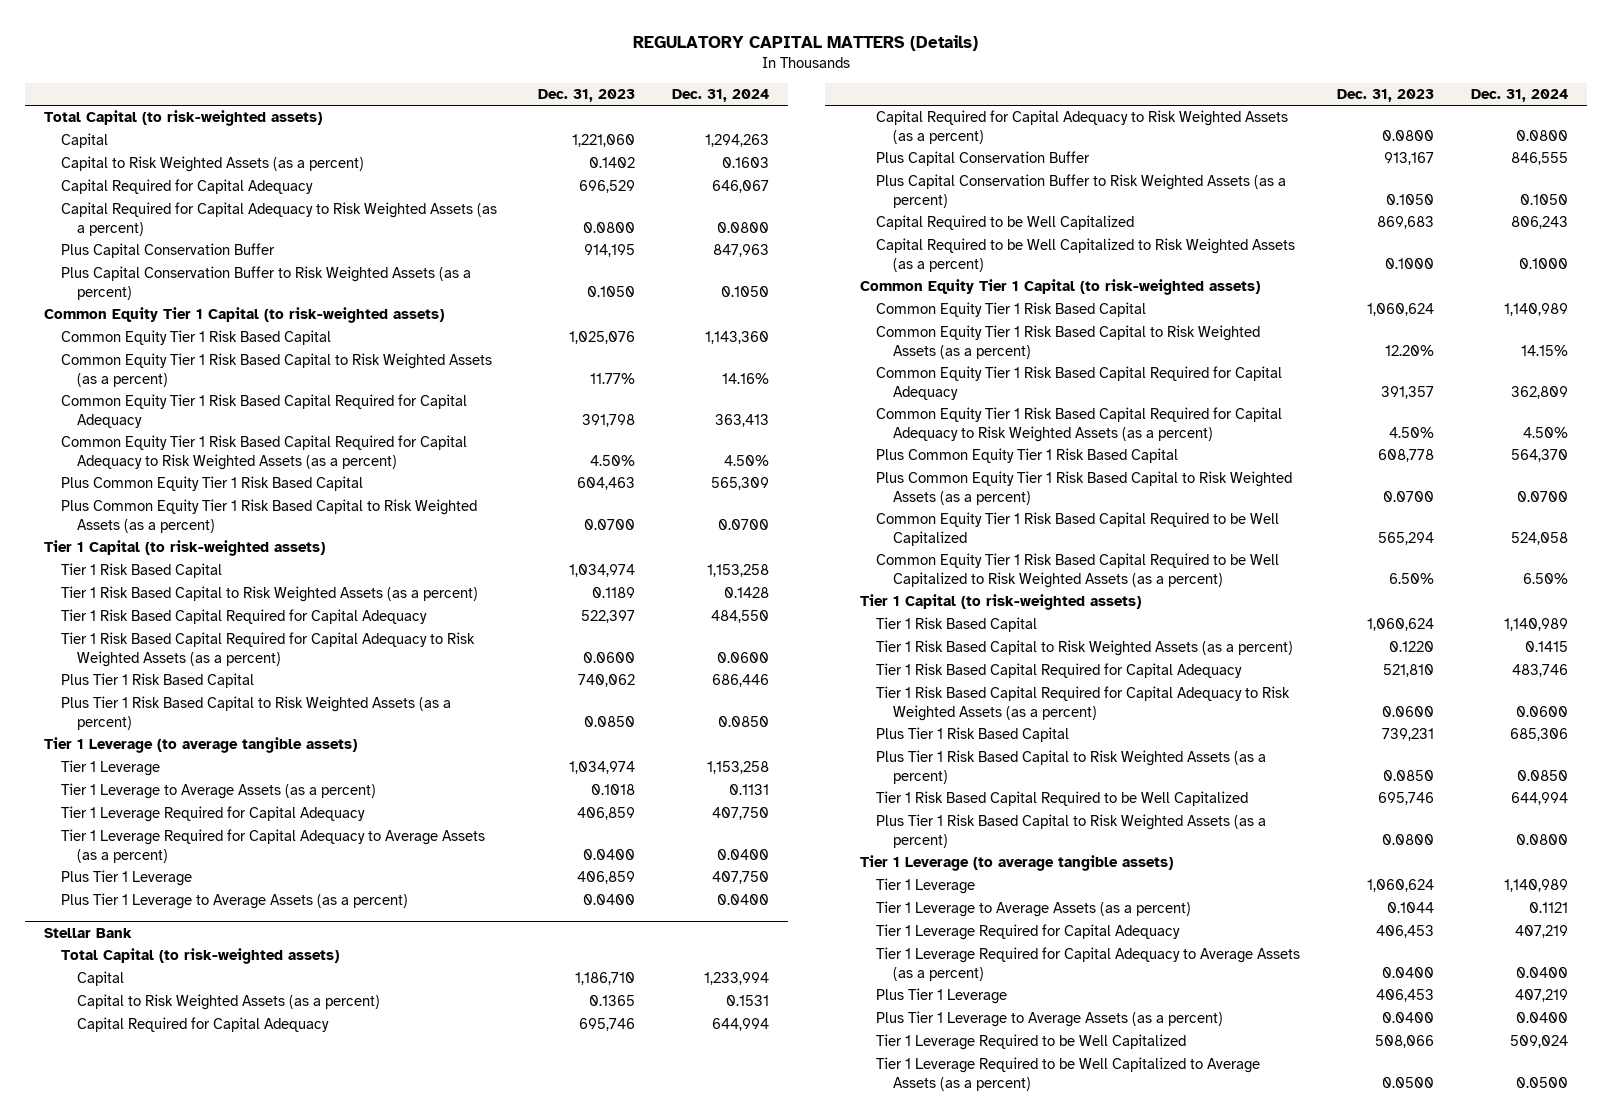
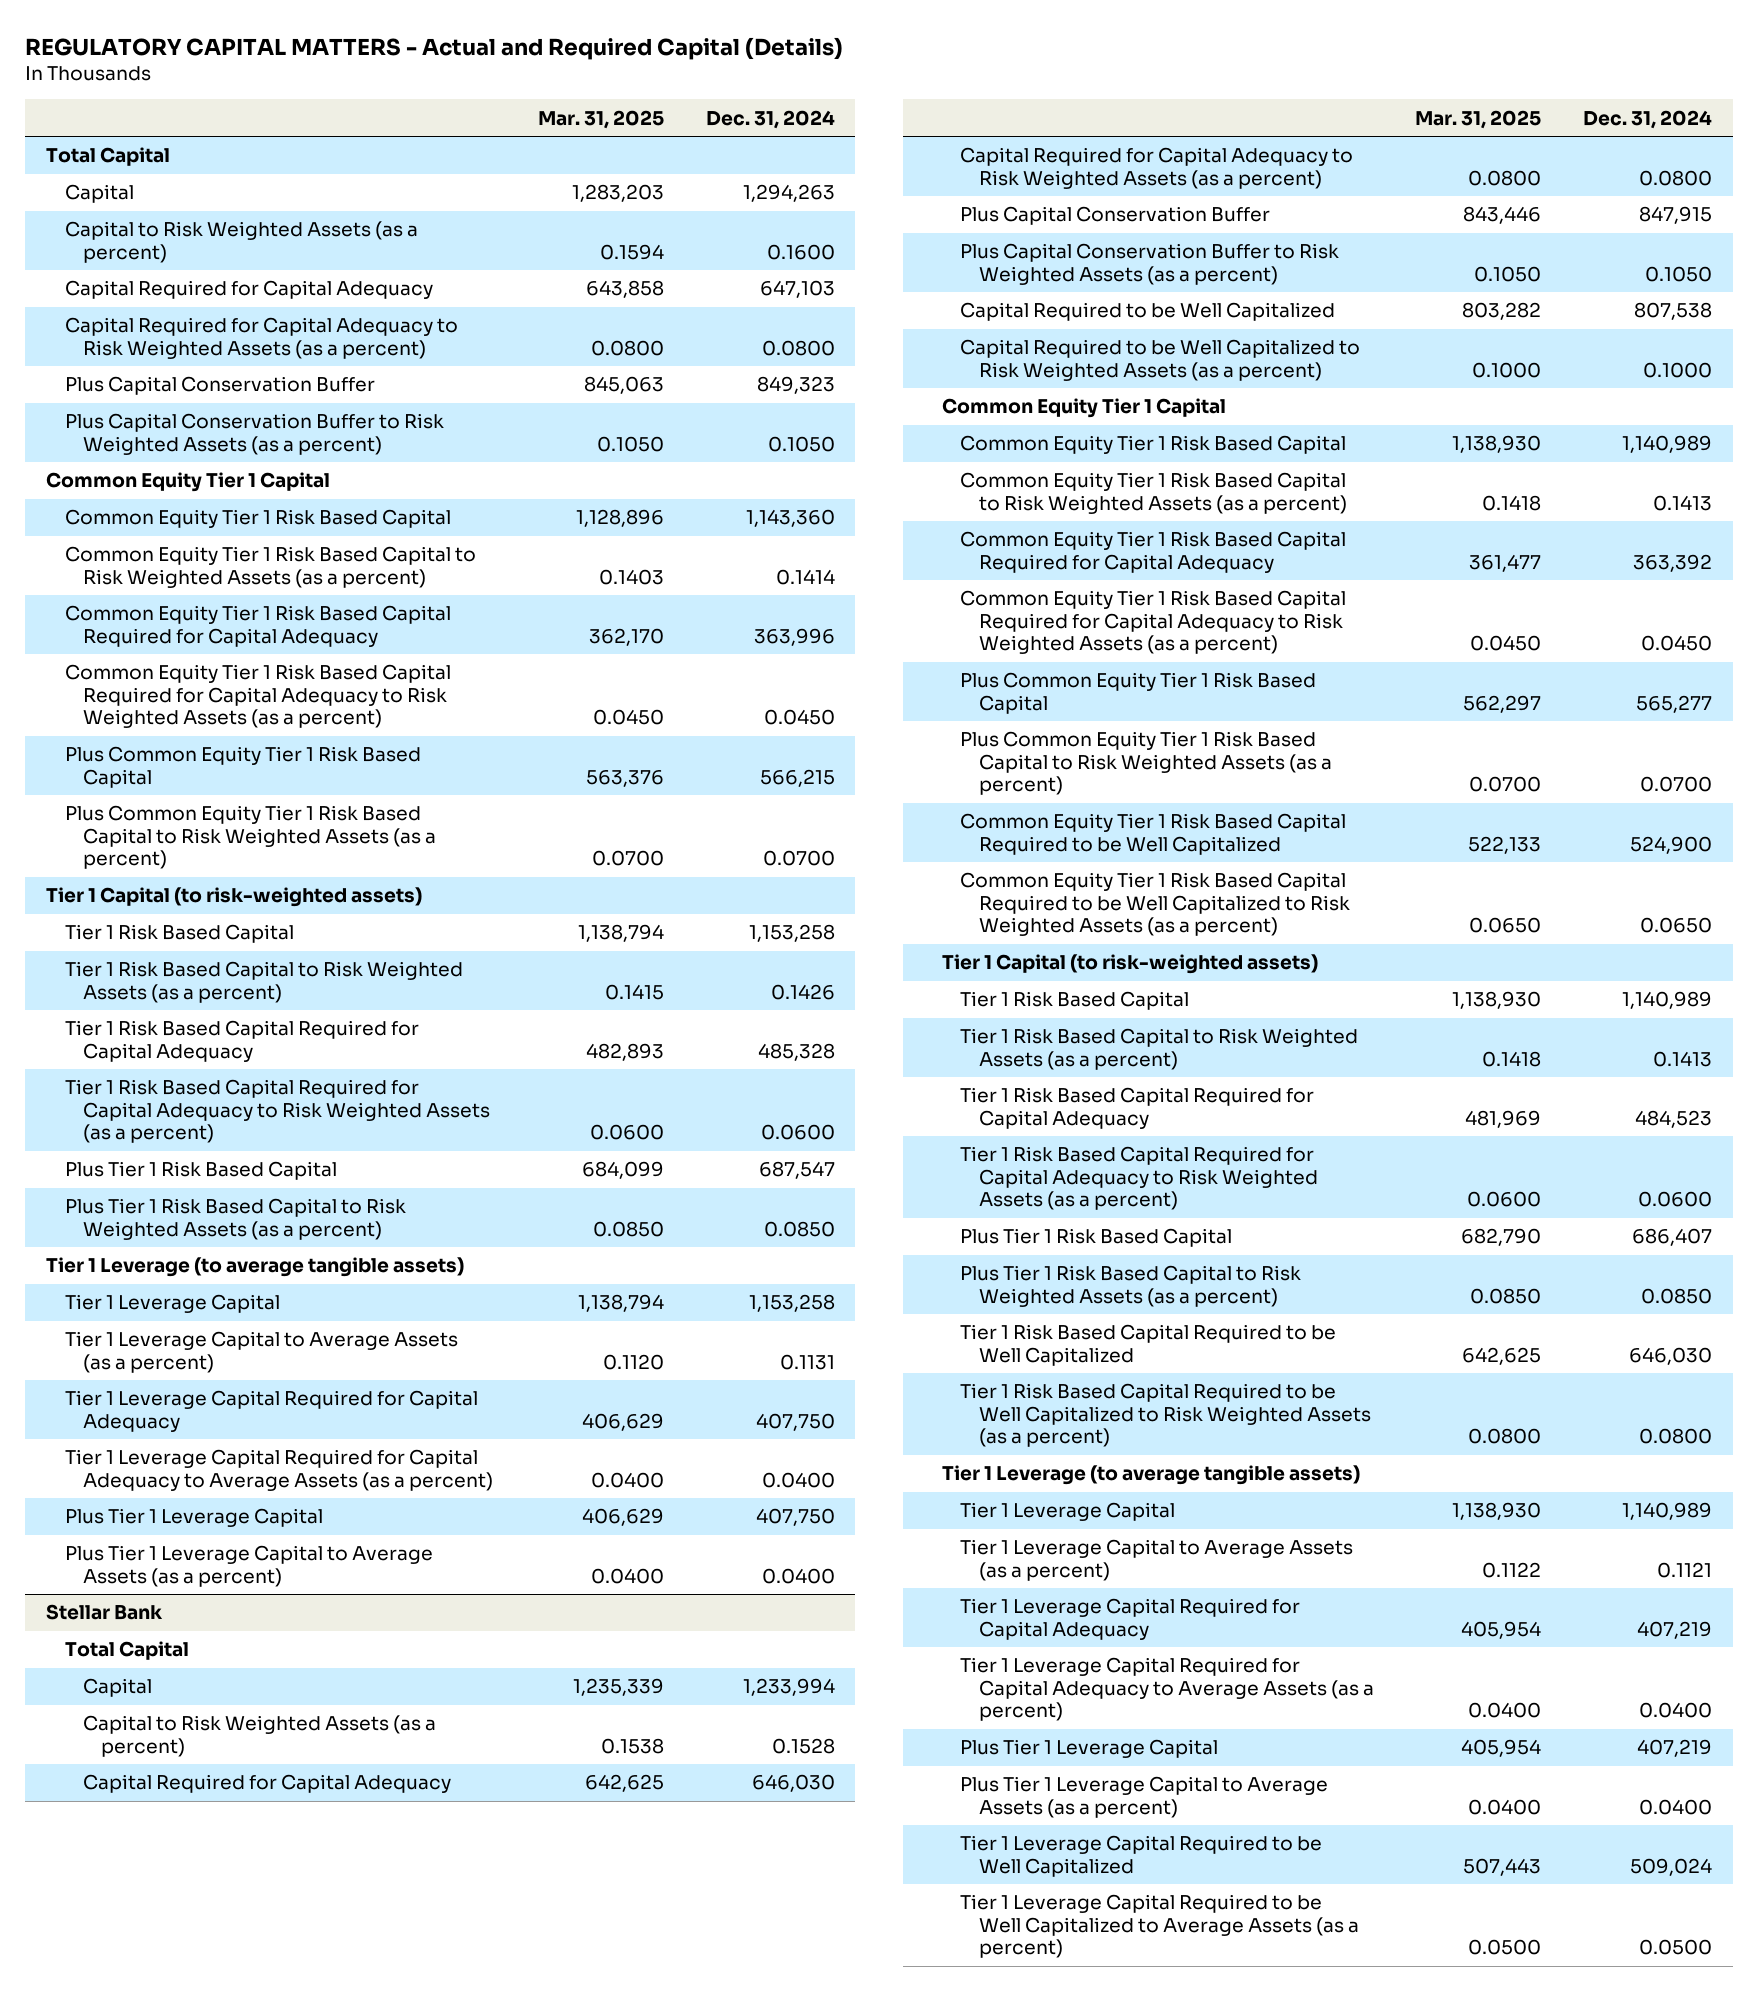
[633,35,979,52] REGULATORY CAPITAL MATTERS (Details) -> [25,36,844,60] REGULATORY CAPITAL MATTERS - Actual and Required Capital (Details)
[538,88,636,102] Dec. 31, 2023 -> none
none -> [537,109,664,129] Mar. 31, 2025
[43,110,322,127] Total Capital (to risk-weighted assets) -> [46,147,171,167] Total Capital
[722,157,770,169] 0.1603 -> [766,243,835,260] 0.1600
[712,180,770,194] 646,067 -> [759,280,835,299] 647,103
[713,244,770,258] 847,963 -> [756,376,835,395] 849,323
[43,307,444,324] Common Equity Tier 1 Capital (to risk-weighted assets) -> [46,472,331,493] Common Equity Tier 1 Capital
[722,372,770,384] 14.16% -> [775,568,835,585] 0.1414
[715,413,770,427] 363,413 -> [753,627,835,646] 363,996
[724,454,770,466] 4.50% -> [763,709,835,726] 0.0450
[711,477,770,491] 565,309 -> [759,768,835,787] 566,215
[724,587,770,599] 0.1428 -> [770,983,835,1000] 0.1426
[711,610,770,624] 484,550 -> [757,1042,835,1061] 485,328
[712,674,770,688] 686,446 -> [758,1161,835,1180] 687,547
[60,760,160,777] Tier 1 Leverage -> [64,1294,280,1314] Tier 1 Leverage Capital
[60,783,376,800] Tier 1 Leverage to Average Assets (as a percent) -> [64,1331,458,1373] Tier 1 Leverage Capital to Average Assets (as a percent)
[60,806,365,823] Tier 1 Leverage Required for Capital Adequacy -> [64,1390,478,1432] Tier 1 Leverage Capital Required for Capital Adequacy
[60,829,485,863] Tier 1 Leverage Required for Capital Adequacy to Average Assets (as a percent) -> [64,1449,493,1491] Tier 1 Leverage Capital Required for Capital Adequacy to Average Assets (as a percent)
[60,870,192,887] Plus Tier 1 Leverage -> [64,1508,323,1528] Plus Tier 1 Leverage Capital
[60,893,408,910] Plus Tier 1 Leverage to Average Assets (as a percent) -> [64,1545,433,1587] Plus Tier 1 Leverage Capital to Average Assets (as a percent)
[60,948,339,965] Total Capital (to risk-weighted assets) -> [64,1641,189,1661] Total Capital
[726,995,770,1007] 0.1531 -> [771,1737,835,1754] 0.1528
[712,1018,770,1032] 644,994 -> [751,1774,835,1793] 646,030
[1511,152,1569,166] 846,555 -> [1639,206,1713,225] 847,915
[1511,216,1569,230] 806,243 -> [1634,302,1713,321] 807,538
[859,279,1260,296] Common Equity Tier 1 Capital (to risk-weighted assets) -> [942,398,1227,419] Common Equity Tier 1 Capital
[1521,344,1569,356] 14.15% -> [1653,494,1713,511] 0.1413
[1511,385,1569,399] 362,809 -> [1633,553,1713,572] 363,392
[1523,426,1569,438] 4.50% -> [1641,635,1713,652] 0.0450
[1511,449,1569,463] 564,370 -> [1636,694,1713,713] 565,277
[1511,531,1569,545] 524,058 -> [1630,835,1713,854] 524,900
[1523,572,1569,584] 6.50% -> [1640,917,1713,934] 0.0650
[1525,641,1569,653] 0.1415 -> [1653,1050,1713,1067] 0.1413
[1512,664,1569,678] 483,746 -> [1635,1109,1713,1128] 484,523
[1510,728,1569,742] 685,306 -> [1632,1228,1713,1247] 686,407
[1511,792,1569,806] 644,994 -> [1629,1346,1713,1365] 646,030
[876,814,1267,848] Plus Tier 1 Risk Based Capital to Risk Weighted Assets (as a percent) -> [960,1383,1371,1448] Tier 1 Risk Based Capital Required to be Well Capitalized to Risk Weighted Assets (as a percent)
[876,878,976,895] Tier 1 Leverage -> [960,1502,1176,1522] Tier 1 Leverage Capital
[876,901,1192,918] Tier 1 Leverage to Average Assets (as a percent) -> [960,1539,1354,1581] Tier 1 Leverage Capital to Average Assets (as a percent)
[876,924,1181,941] Tier 1 Leverage Required for Capital Adequacy -> [960,1598,1301,1640] Tier 1 Leverage Capital Required for Capital Adequacy
[876,947,1301,981] Tier 1 Leverage Required for Capital Adequacy to Average Assets (as a percent) -> [960,1657,1374,1722] Tier 1 Leverage Capital Required for Capital Adequacy to Average Assets (as a percent)
[876,988,1008,1005] Plus Tier 1 Leverage -> [960,1739,1219,1759] Plus Tier 1 Leverage Capital
[876,1011,1224,1028] Plus Tier 1 Leverage to Average Assets (as a percent) -> [960,1776,1329,1818] Plus Tier 1 Leverage Capital to Average Assets (as a percent)
[876,1034,1187,1051] Tier 1 Leverage Required to be Well Capitalized -> [960,1835,1323,1877] Tier 1 Leverage Capital Required to be Well Capitalized
[876,1057,1261,1091] Tier 1 Leverage Required to be Well Capitalized to Average Assets (as a percent) -> [960,1894,1359,1959] Tier 1 Leverage Capital Required to be Well Capitalized to Average Assets (as a percent)

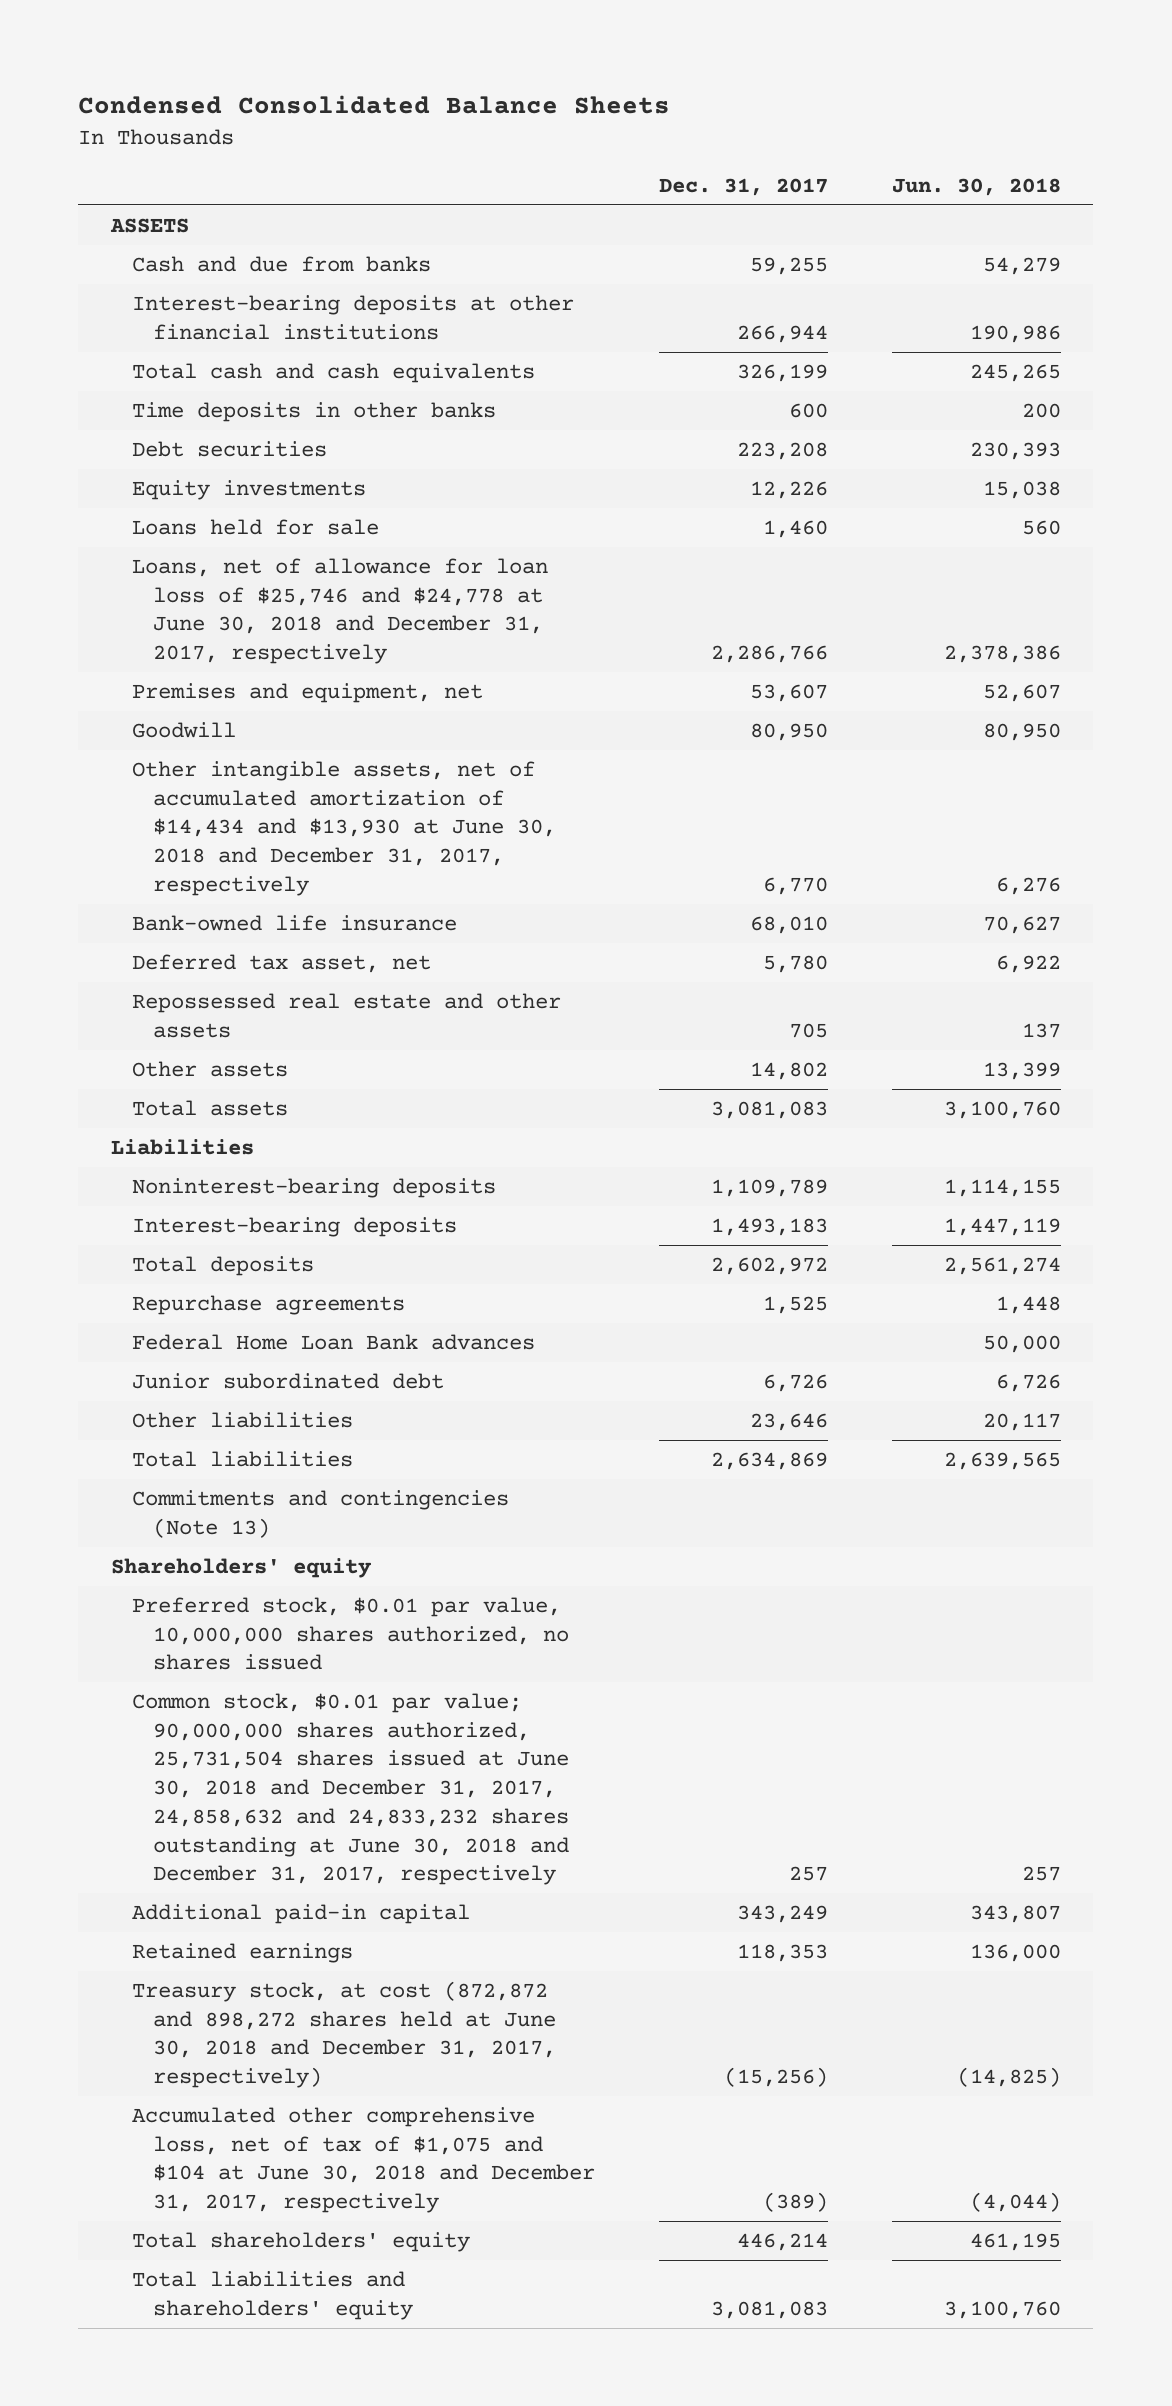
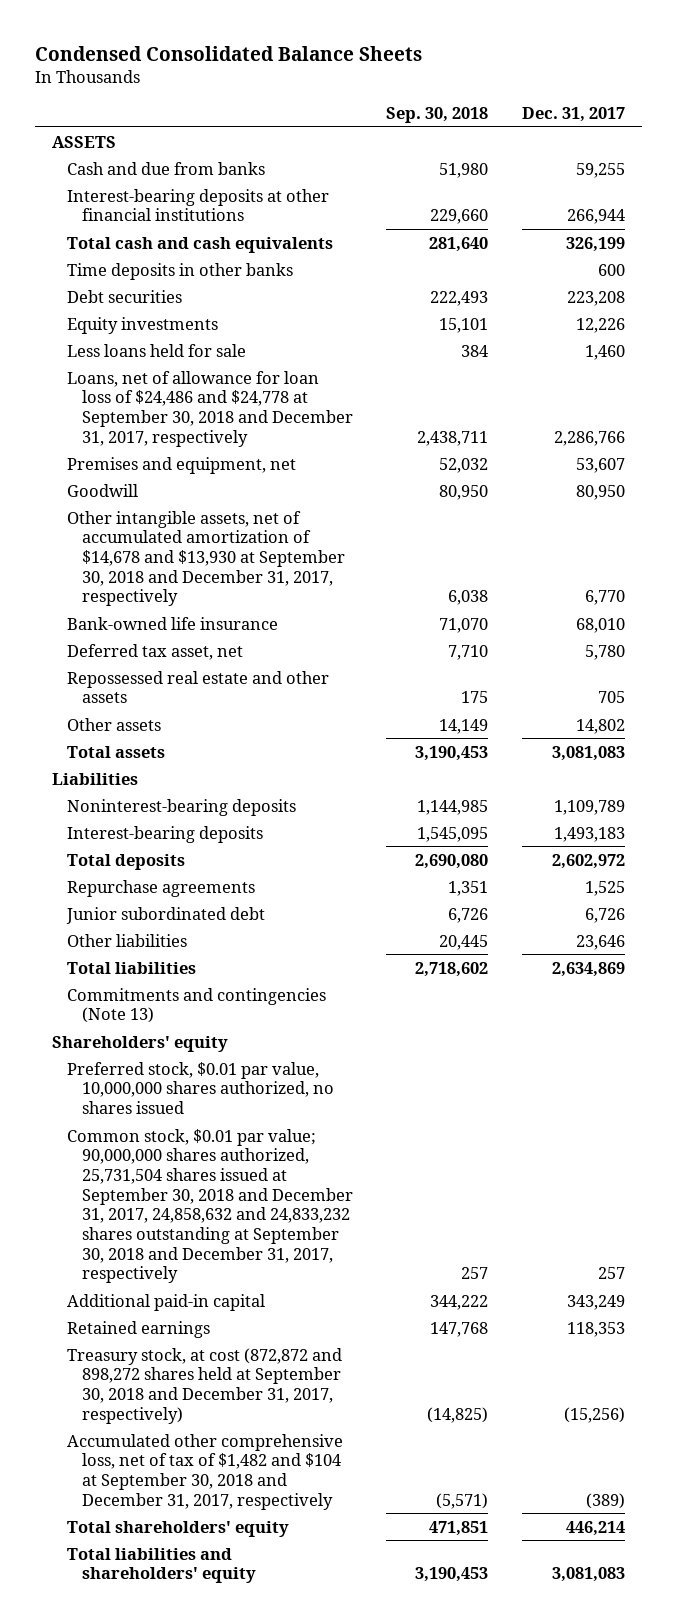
[892,177,1062,196] Jun. 30, 2018 -> none
none -> [386,107,489,124] Sep. 30, 2018
[131,518,379,535] Loans held for sale -> [67,343,247,357] Less loans held for sale
[131,557,548,665] Loans, net of allowance for loan loss of $25,746 and $24,778 at June 30, 2018 and December 31, 2017, respectively -> [67,370,353,447] Loans, net of allowance for loan loss of $24,486 and $24,778 at September 30, 2018 and December 31, 2017, respectively
[131,760,556,896] Other intangible assets, net of accumulated amortization of $14,434 and $13,930 at June 30, 2018 and December 31, 2017, respectively -> [67,510,345,607] Other intangible assets, net of accumulated amortization of $14,678 and $13,930 at September 30, 2018 and December 31, 2017, respectively
[131,1333,535,1350] Federal Home Loan Bank advances -> none
[131,1692,569,1886] Common stock, $0.01 par value; 90,000,000 shares authorized, 25,731,504 shares issued at June 30, 2018 and December 31, 2017, 24,858,632 and 24,833,232 shares outstanding at June 30, 2018 and December 31, 2017, respectively -> [67,1128,353,1284] Common stock, $0.01 par value; 90,000,000 shares authorized, 25,731,504 shares issued at September 30, 2018 and December 31, 2017, 24,858,632 and 24,833,232 shares outstanding at September 30, 2018 and December 31, 2017, respectively
[131,1980,556,2089] Treasury stock, at cost (872,872 and 898,272 shares held at June 30, 2018 and December 31, 2017, respectively) -> [67,1347,343,1424] Treasury stock, at cost (872,872 and 898,272 shares held at September 30, 2018 and December 31, 2017, respectively)
[131,2106,595,2214] Accumulated other comprehensive loss, net of tax of $1,075 and $104 at June 30, 2018 and December 31, 2017, respectively -> [67,1433,344,1510] Accumulated other comprehensive loss, net of tax of $1,482 and $104 at September 30, 2018 and December 31, 2017, respectively

